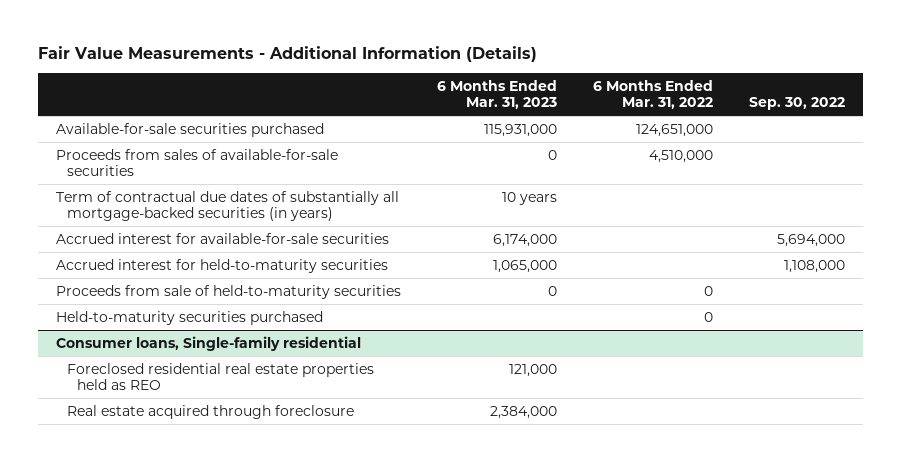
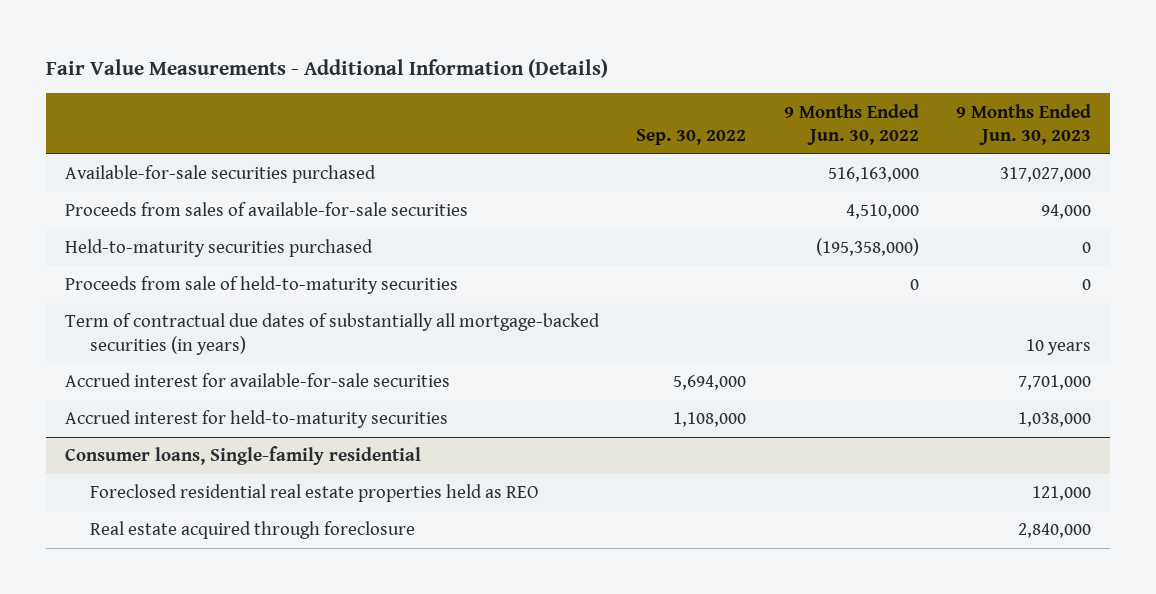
[436,80,557,110] 6 Months Ended Mar. 31, 2023 -> none
[593,80,714,110] 6 Months Ended Mar. 31, 2022 -> none
none -> [783,103,919,146] 9 Months Ended Jun. 30, 2022
none -> [956,103,1092,146] 9 Months Ended Jun. 30, 2023
[55,310,323,325] Held-to-maturity securities purchased -> [64,239,373,258] Held-to-maturity securities purchased
[55,284,401,299] Proceeds from sale of held-to-maturity securities -> [64,276,458,295] Proceeds from sale of held-to-maturity securities

